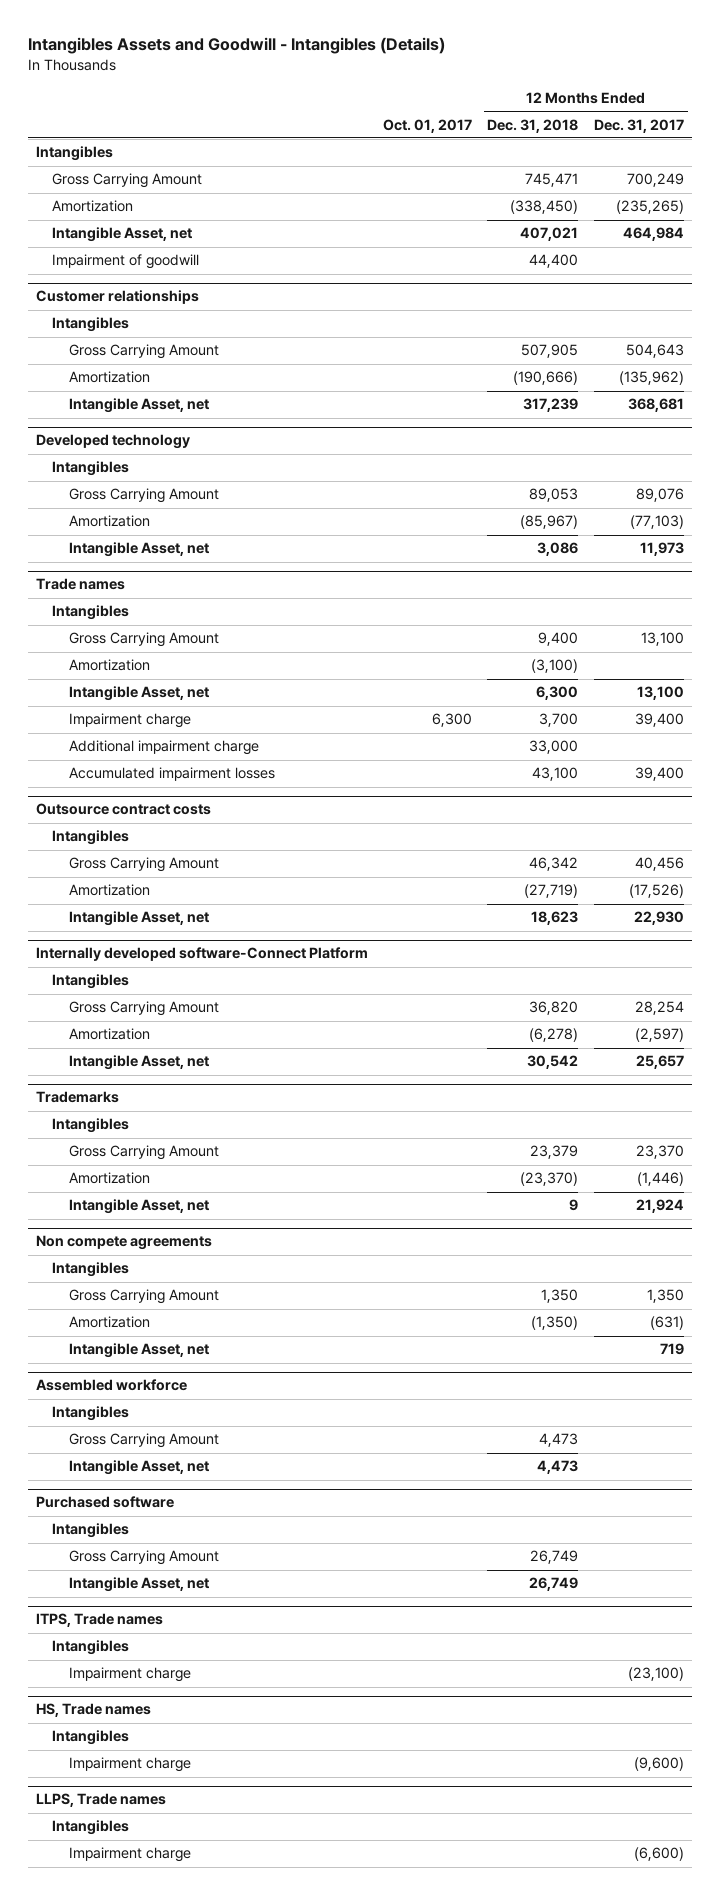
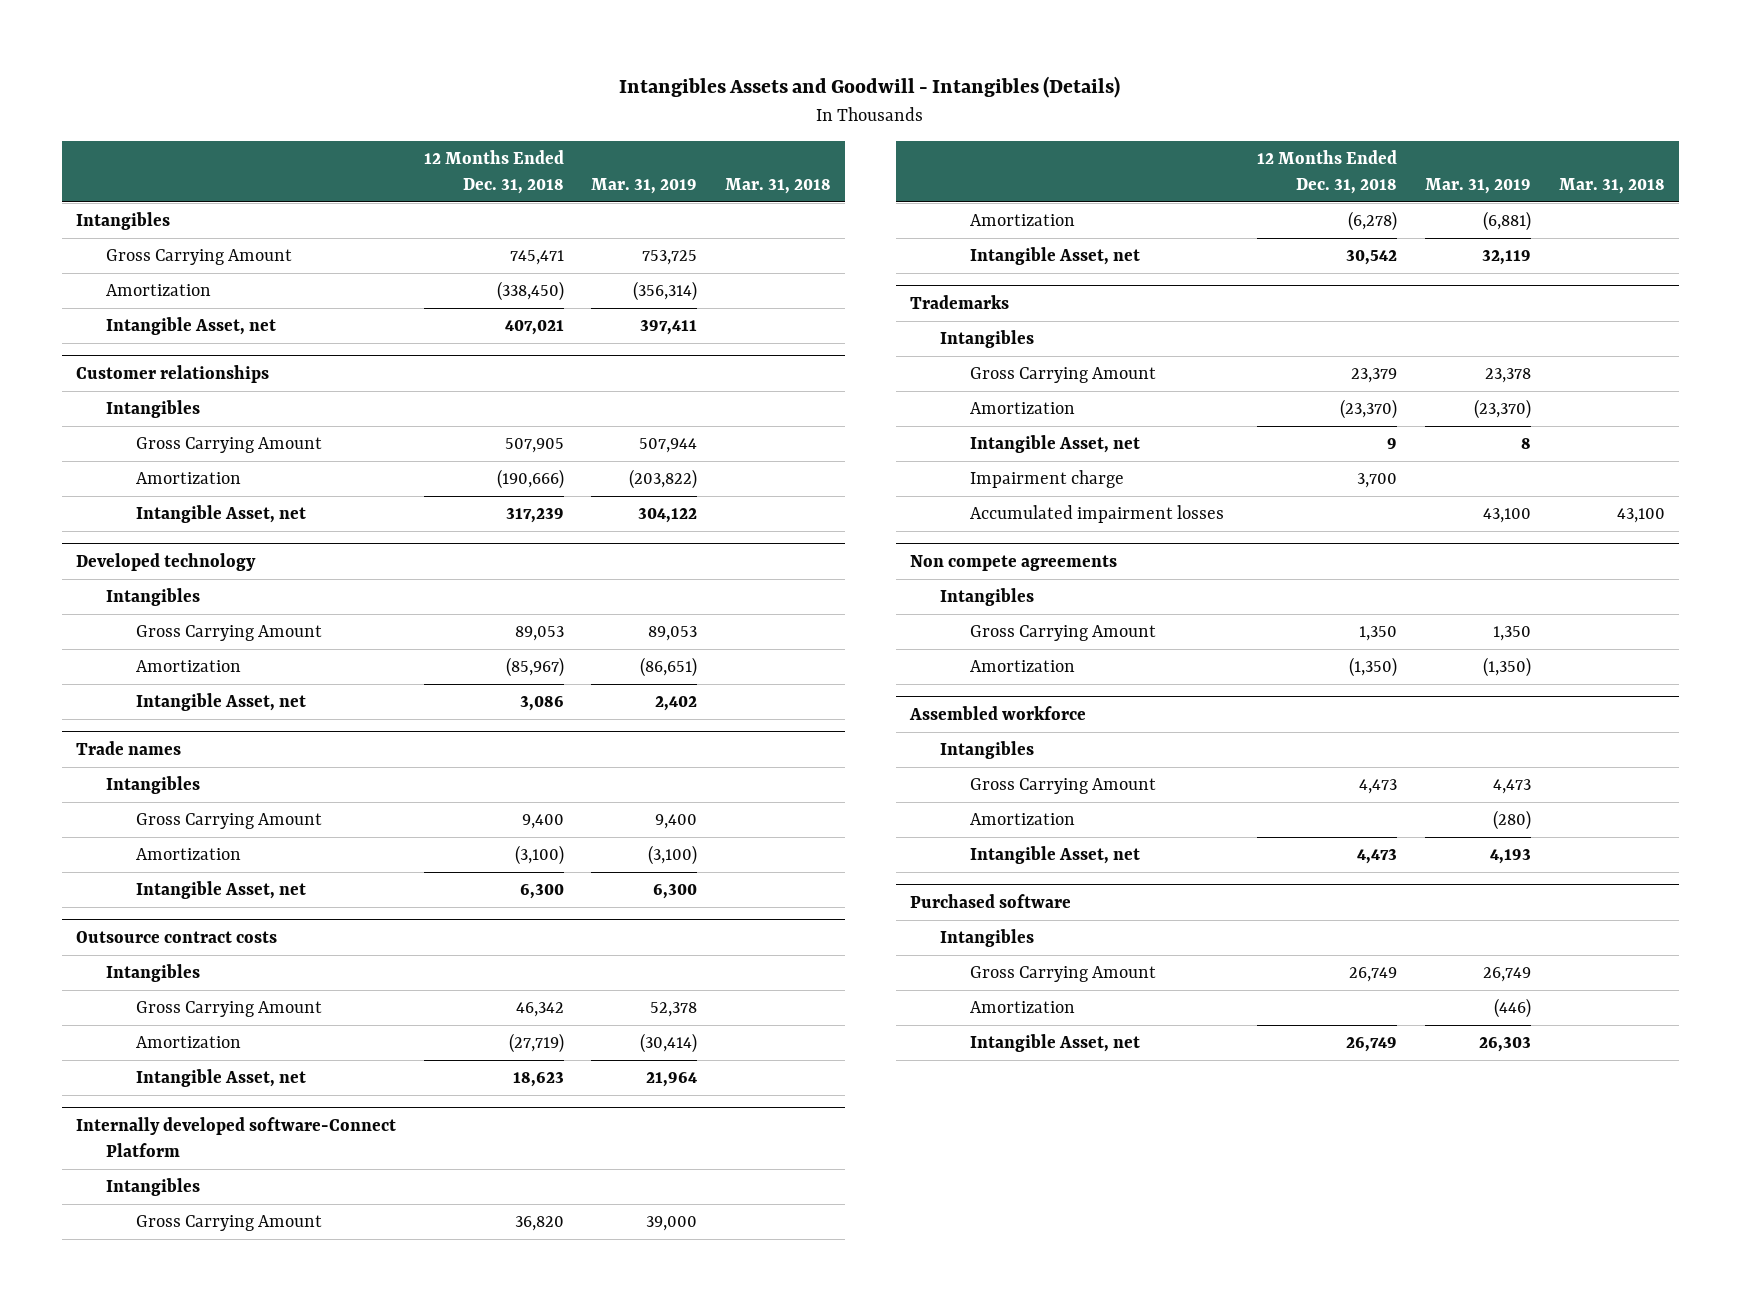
[383,118,473,133] Oct. 01, 2017 -> none
[593,118,684,133] Dec. 31, 2017 -> none
none -> [591,178,698,195] Mar. 31, 2019
none -> [725,178,832,195] Mar. 31, 2018
[52,254,200,270] Impairment of goodwill -> none
[68,713,191,729] Impairment charge -> none
[68,740,259,756] Additional impairment charge -> none
[68,767,275,782] Accumulated impairment losses -> none
none -> [969,470,1124,489] Impairment charge
none -> [969,505,1224,524] Accumulated impairment losses
[68,1343,209,1359] Intangible Asset, net -> none
none -> [969,813,1075,826] Amortization
none -> [969,1001,1075,1014] Amortization
[35,1613,163,1628] ITPS, Trade names -> none
[52,1640,130,1656] Intangibles -> none
[68,1667,191,1683] Impairment charge -> none
[35,1703,151,1718] HS, Trade names -> none
[52,1730,130,1746] Intangibles -> none
[68,1757,191,1773] Impairment charge -> none
[35,1793,166,1808] LLPS, Trade names -> none
[52,1820,130,1836] Intangibles -> none
[68,1847,191,1863] Impairment charge -> none

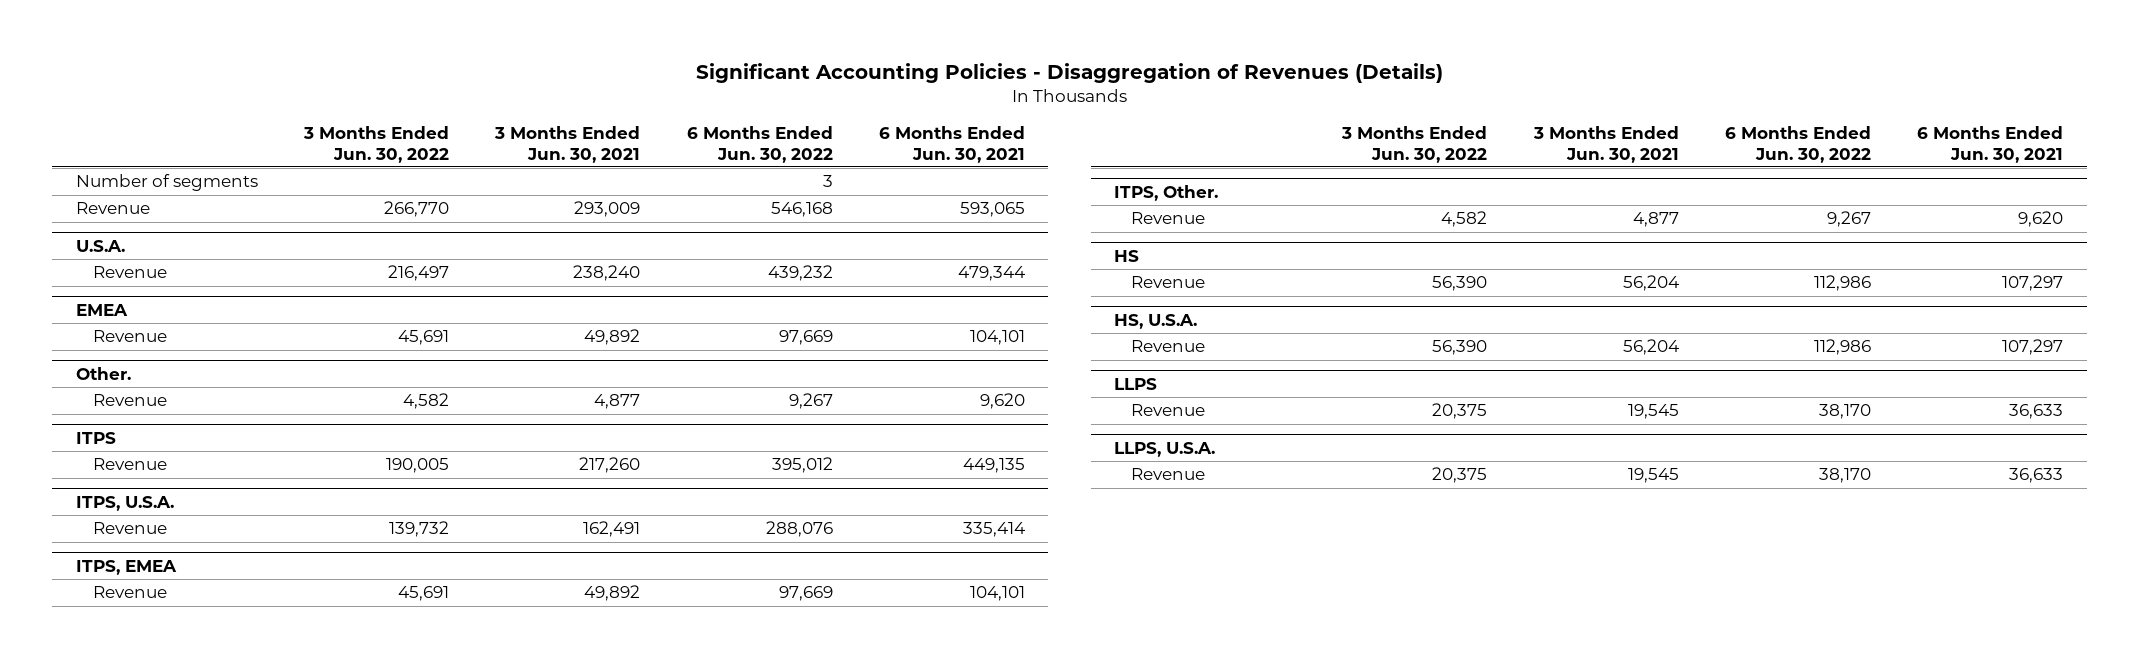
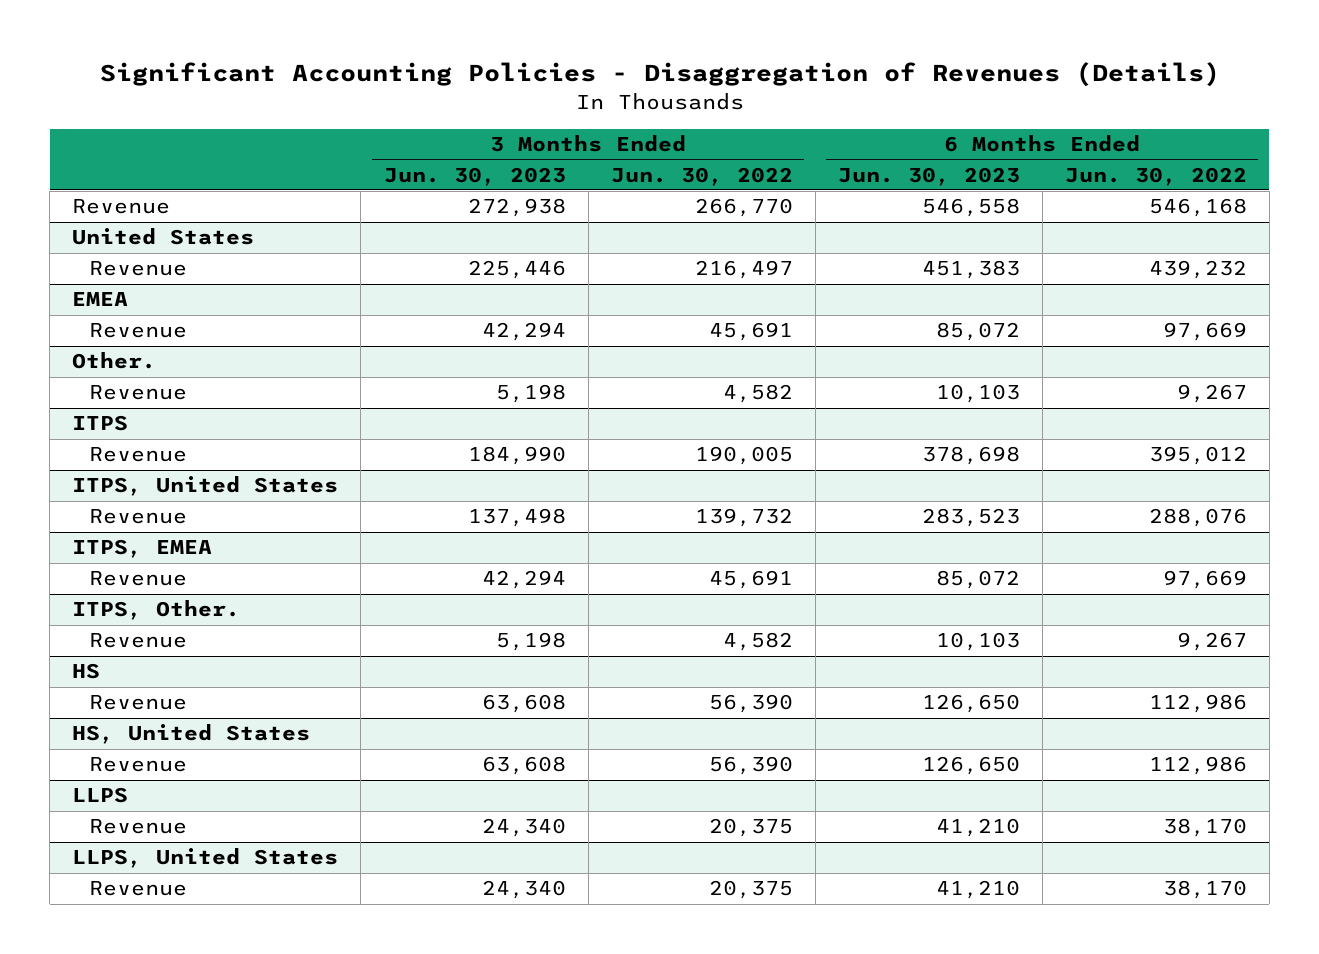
[494,125,641,163] 3 Months Ended Jun. 30, 2021 -> none
[878,125,1025,163] 6 Months Ended Jun. 30, 2021 -> none
none -> [383,166,566,186] Jun. 30, 2023
none -> [837,166,1020,186] Jun. 30, 2023
[75,174,258,192] Number of segments -> none
[75,239,125,252] U.S.A. -> [72,228,255,246] United States
[75,495,174,511] ITPS, U.S.A. -> none
none -> [72,476,339,497] ITPS, United States
[1114,313,1198,329] HS, U.S.A. -> none
none -> [72,724,311,745] HS, United States
[1114,441,1216,457] LLPS, U.S.A. -> none
none -> [72,848,339,869] LLPS, United States

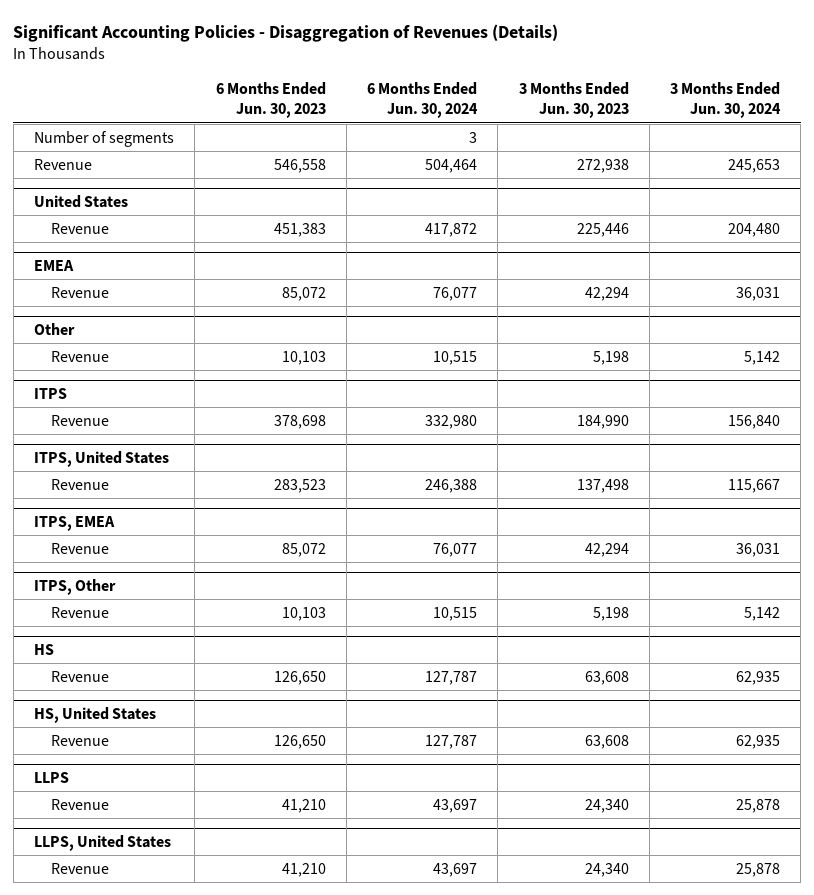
[610,166,793,186] Jun. 30, 2022 -> none
[1064,166,1247,186] Jun. 30, 2022 -> none
none -> [367,81,479,119] 6 Months Ended Jun. 30, 2024
none -> [669,81,781,119] 3 Months Ended Jun. 30, 2024
none -> [34,130,175,147] Number of segments
[72,352,157,370] Other. -> [34,322,76,335] Other
[72,600,241,621] ITPS, Other. -> [34,578,117,595] ITPS, Other

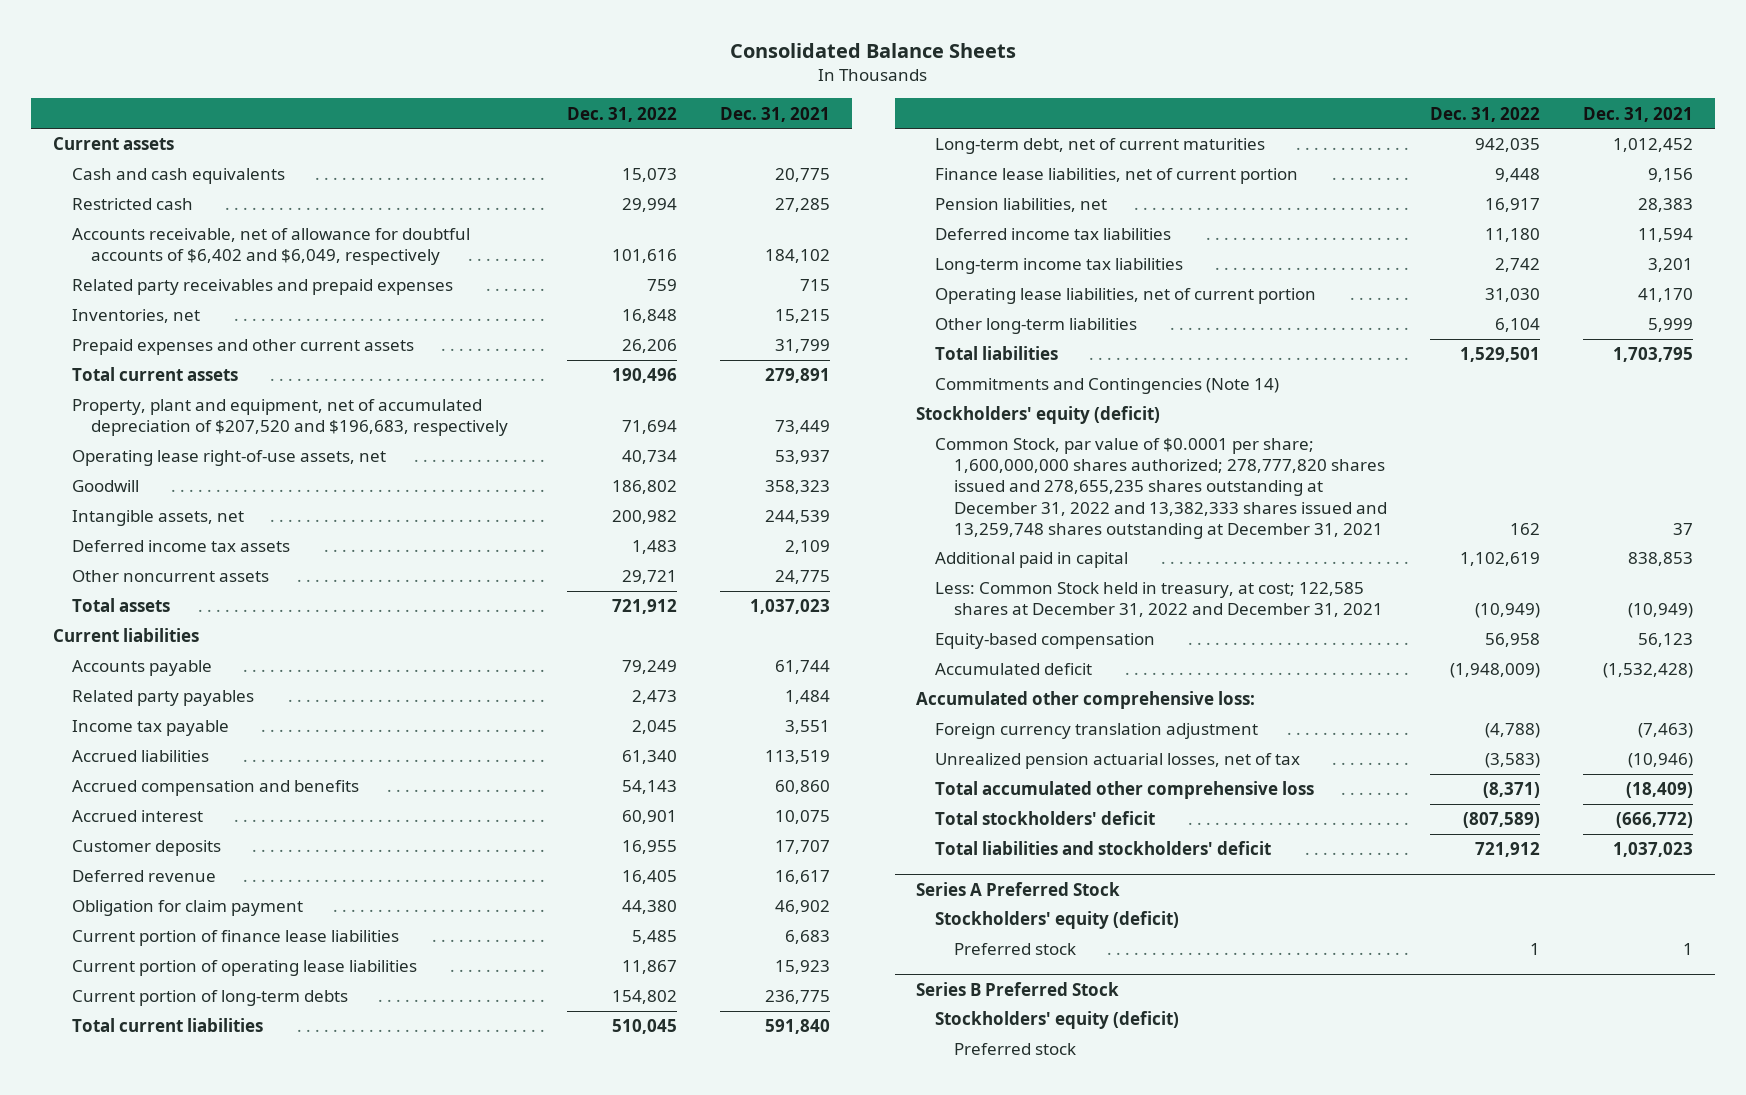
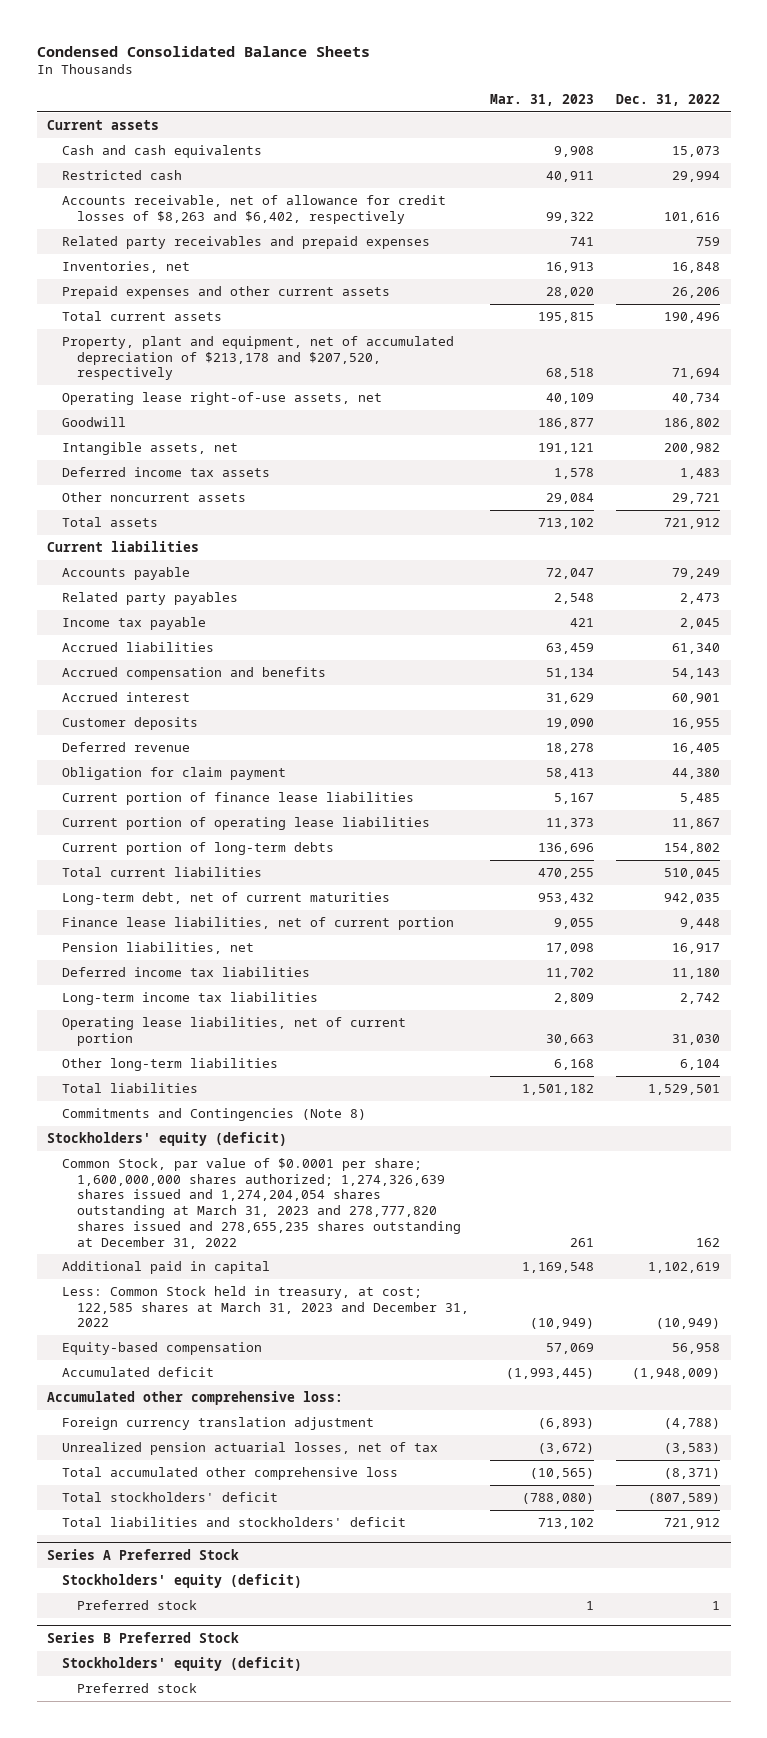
[730,43,1017,59] Consolidated Balance Sheets -> [36,45,370,57] Condensed Consolidated Balance Sheets
[720,106,831,122] Dec. 31, 2021 -> none
none -> [490,93,595,106] Mar. 31, 2023
[71,228,470,266] Accounts receivable, net of allowance for doubtful accounts of $6,402 and $6,049, respectively -> [62,195,447,224] Accounts receivable, net of allowance for credit losses of $8,263 and $6,402, respectively
[71,399,508,437] Property, plant and equipment, net of accumulated depreciation of $207,520 and $196,683, respectively -> [62,336,455,381] Property, plant and equipment, net of accumulated depreciation of $213,178 and $207,520, respectively
[935,378,1280,395] Commitments and Contingencies (Note 14) -> [62,1108,367,1122] Commitments and Contingencies (Note 8)
[935,438,1388,539] Common Stock, par value of $0.0001 per share; 1,600,000,000 shares authorized; 278,777,820 shares issued and 278,655,235 shares outstanding at December 31, 2022 and 13,382,333 shares issued and 13,259,748 shares outstanding at December 31, 2021 -> [62,1158,462,1249] Common Stock, par value of $0.0001 per share; 1,600,000,000 shares authorized; 1,274,326,639 shares issued and 1,274,204,054 shares outstanding at March 31, 2023 and 278,777,820 shares issued and 278,655,235 shares outstanding at December 31, 2022
[935,582,1384,618] Less: Common Stock held in treasury, at cost; 122,585 shares at December 31, 2022 and December 31, 2021 -> [62,1286,470,1328] Less: Common Stock held in treasury, at cost; 122,585 shares at March 31, 2023 and December 31, 2022

